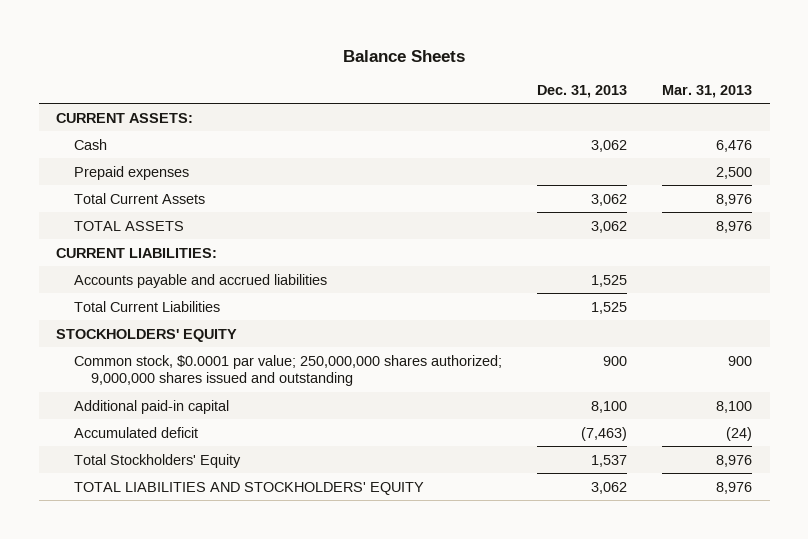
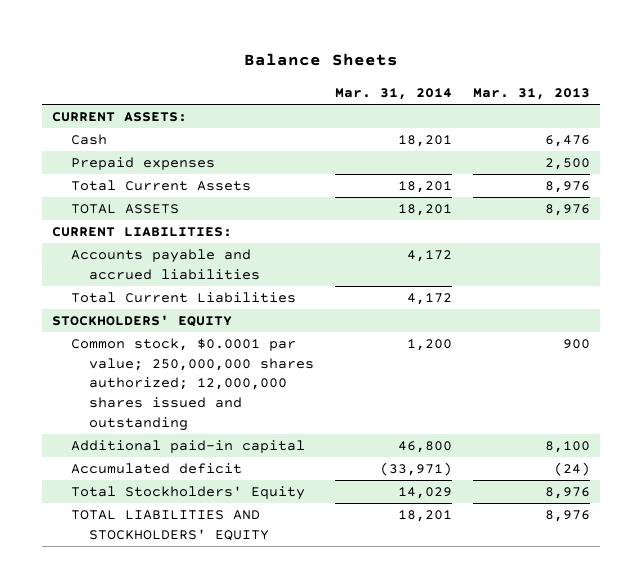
[536,84,627,98] Dec. 31, 2013 -> none
none -> [335,87,453,100] Mar. 31, 2014
[73,354,502,387] Common stock, $0.0001 par value; 250,000,000 shares authorized; 9,000,000 shares issued and outstanding -> [70,338,315,431] Common stock, $0.0001 par value; 250,000,000 shares authorized; 12,000,000 shares issued and outstanding

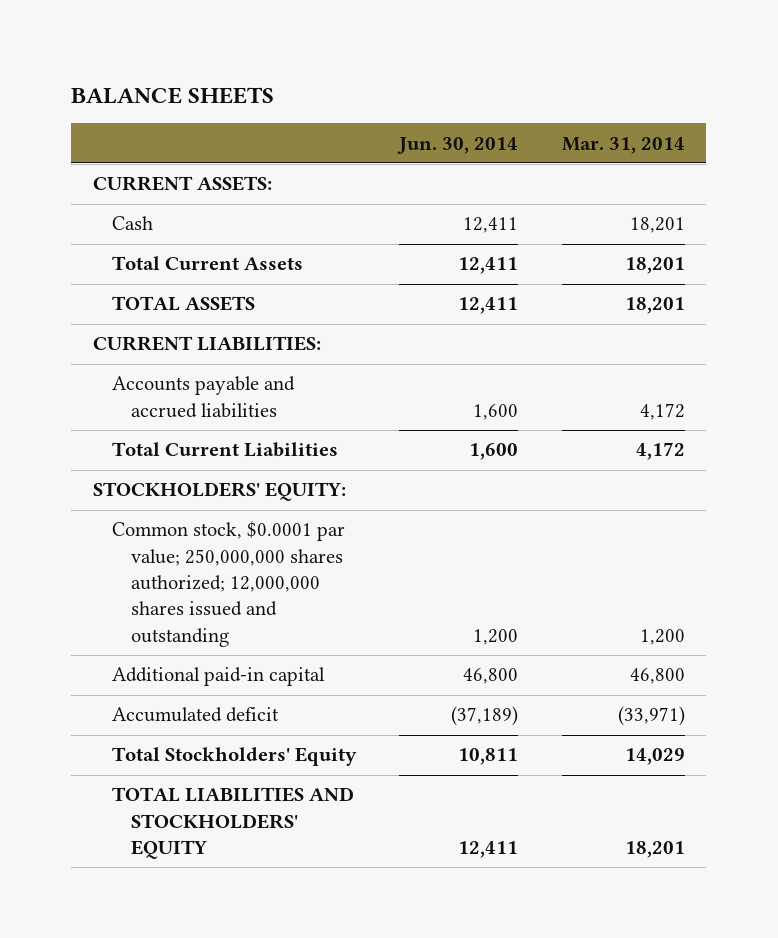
[244,53,399,67] Balance Sheets -> [71,86,275,104] BALANCE SHEETS
[473,87,591,100] Mar. 31, 2013 -> none
none -> [397,136,519,154] Jun. 30, 2014
[70,157,215,171] Prepaid expenses -> none
[52,315,233,328] STOCKHOLDERS' EQUITY -> [92,482,346,502] STOCKHOLDERS' EQUITY:

